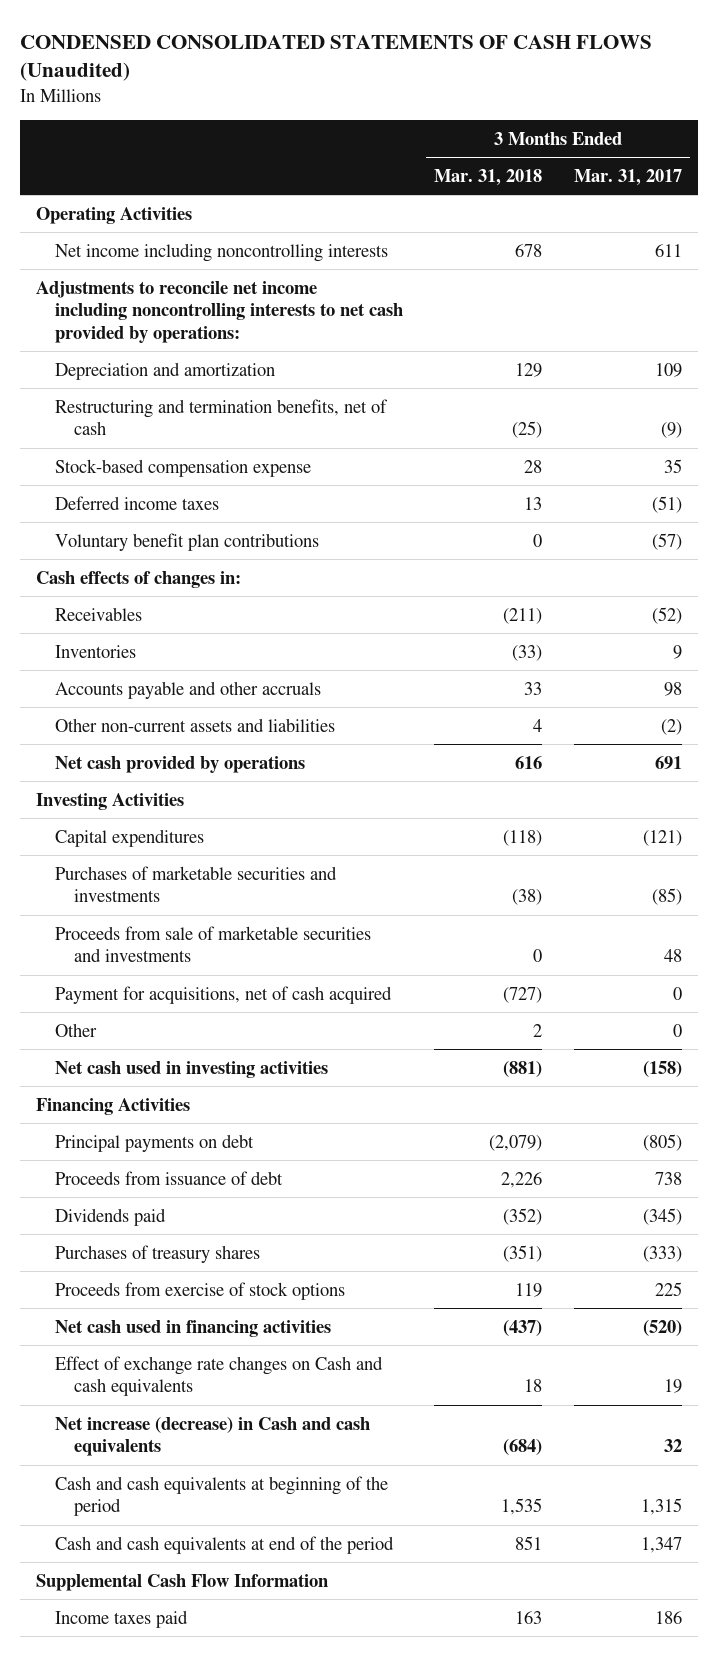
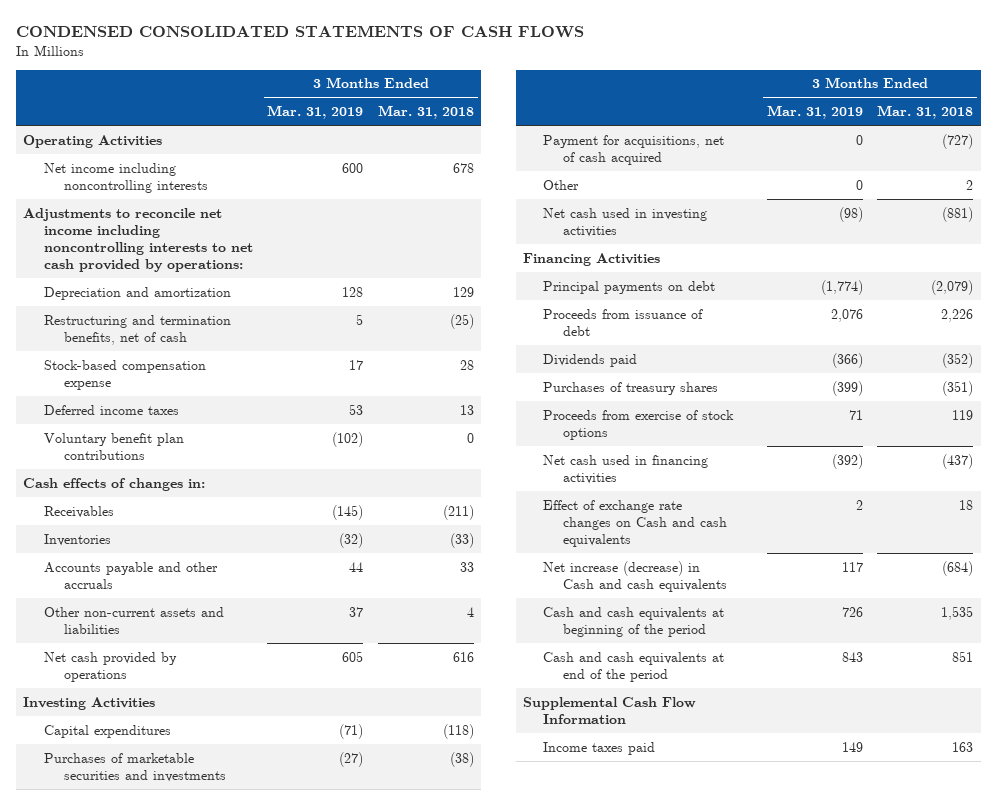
[20,34,653,82] CONDENSED CONSOLIDATED STATEMENTS OF CASH FLOWS (Unaudited) -> [16,25,585,39] CONDENSED CONSOLIDATED STATEMENTS OF CASH FLOWS
[573,168,682,186] Mar. 31, 2017 -> none
none -> [267,105,364,120] Mar. 31, 2019
[54,925,371,963] Proceeds from sale of marketable securities and investments -> none

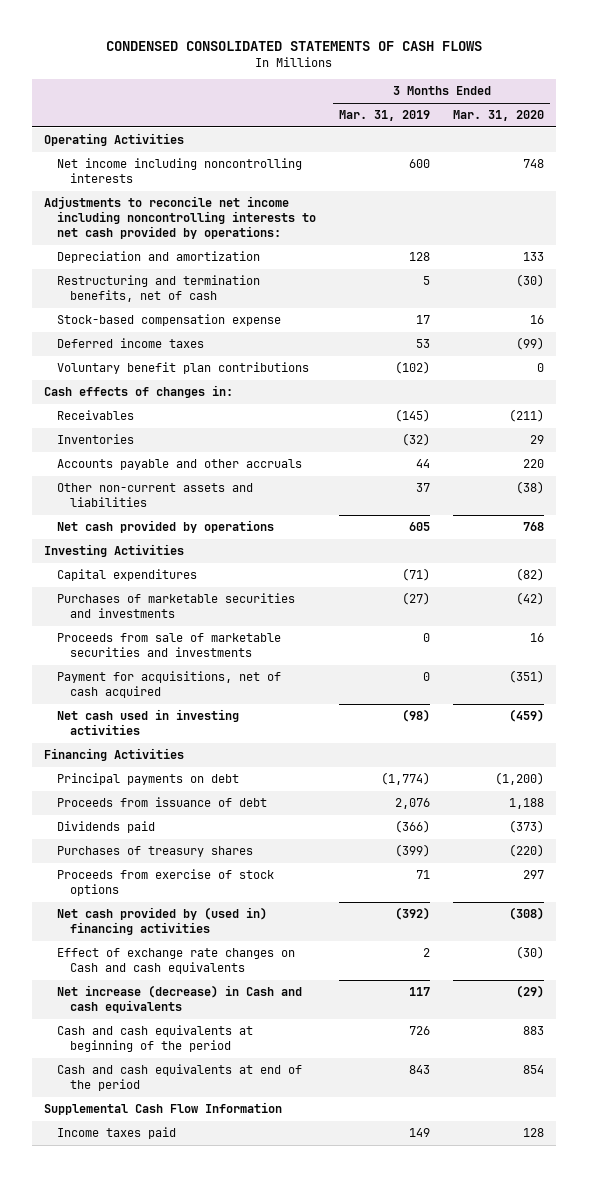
[377,105,474,120] Mar. 31, 2018 -> none
none -> [453,110,545,122] Mar. 31, 2020
none -> [57,633,282,658] Proceeds from sale of marketable securities and investments
[542,179,579,190] Other -> none
[542,454,708,484] Net cash used in financing activities -> [57,907,268,936] Net cash provided by (used in) financing activities

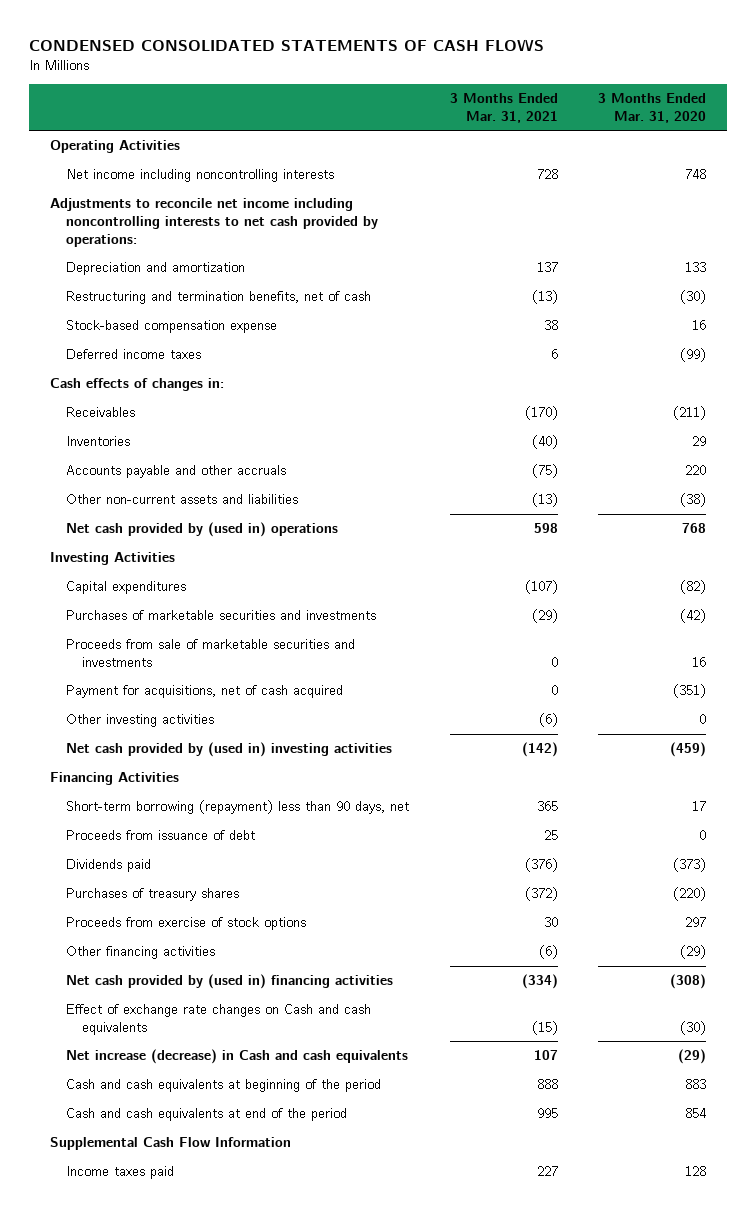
[339,110,431,122] Mar. 31, 2019 -> none
none -> [449,92,558,123] 3 Months Ended Mar. 31, 2021
[57,362,310,375] Voluntary benefit plan contributions -> none
[57,520,275,534] Net cash provided by operations -> [66,522,339,538] Net cash provided by (used in) operations
none -> [66,714,215,728] Other investing activities
[57,709,240,736] Net cash used in investing activities -> [66,742,393,758] Net cash provided by (used in) investing activities
[57,773,240,786] Principal payments on debt -> none
none -> [66,800,410,815] Short-term borrowing (repayment) less than 90 days, net
[509,798,545,810] 1,188 -> [699,830,707,841] 0
none -> [66,946,216,960] Other financing activities

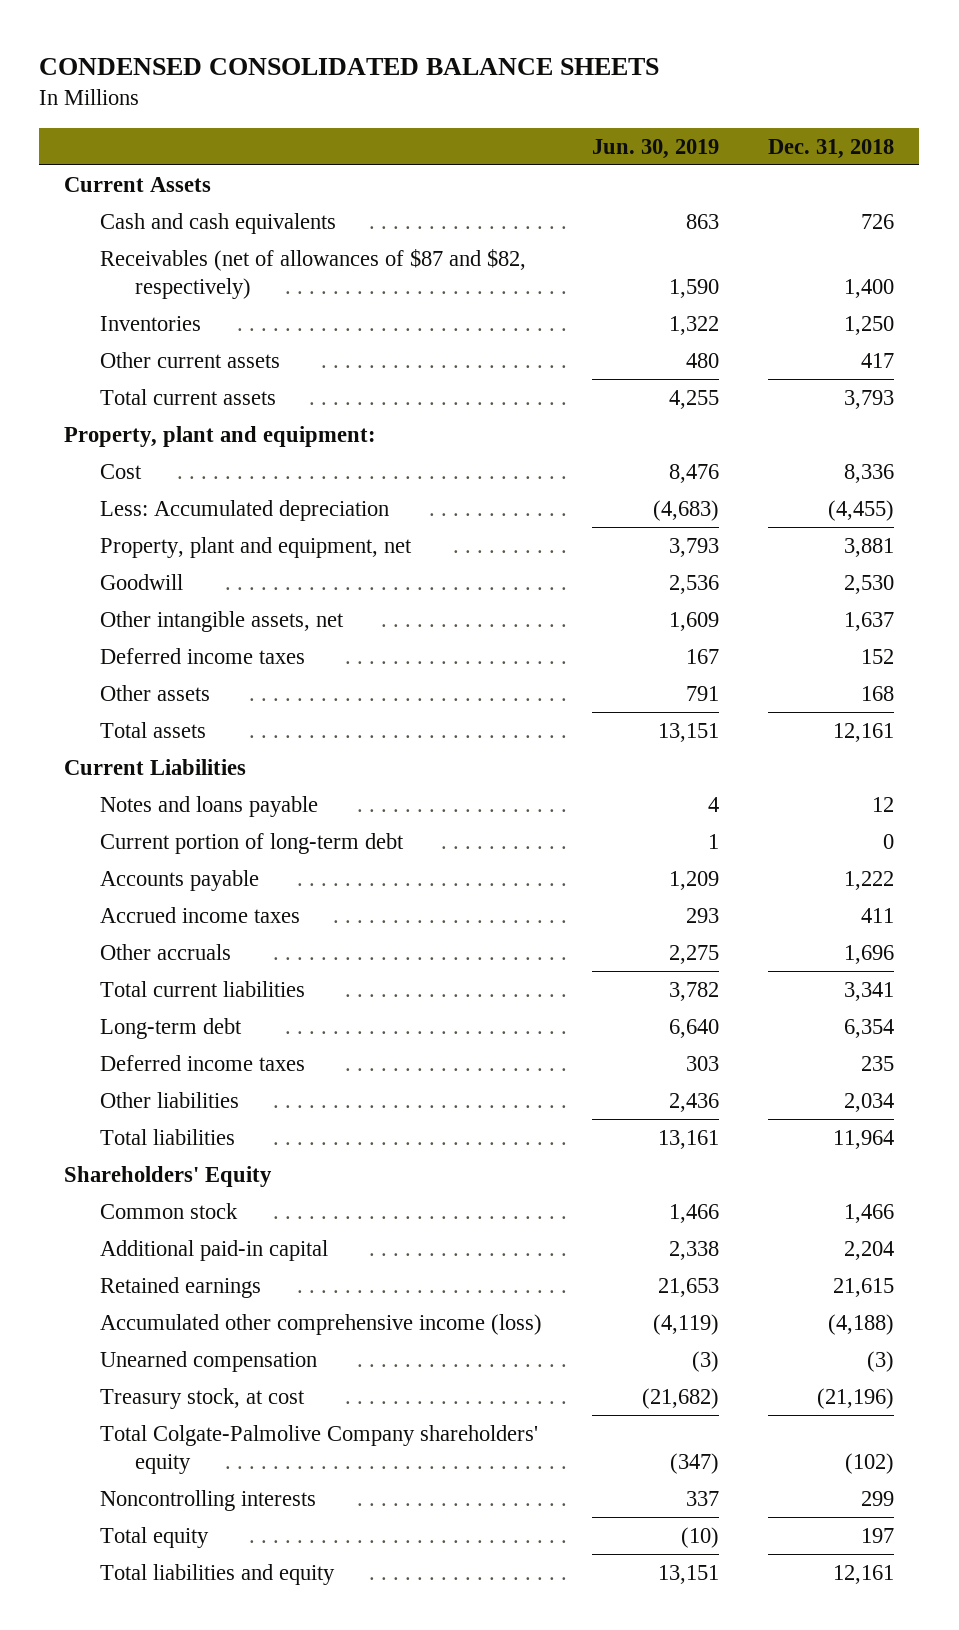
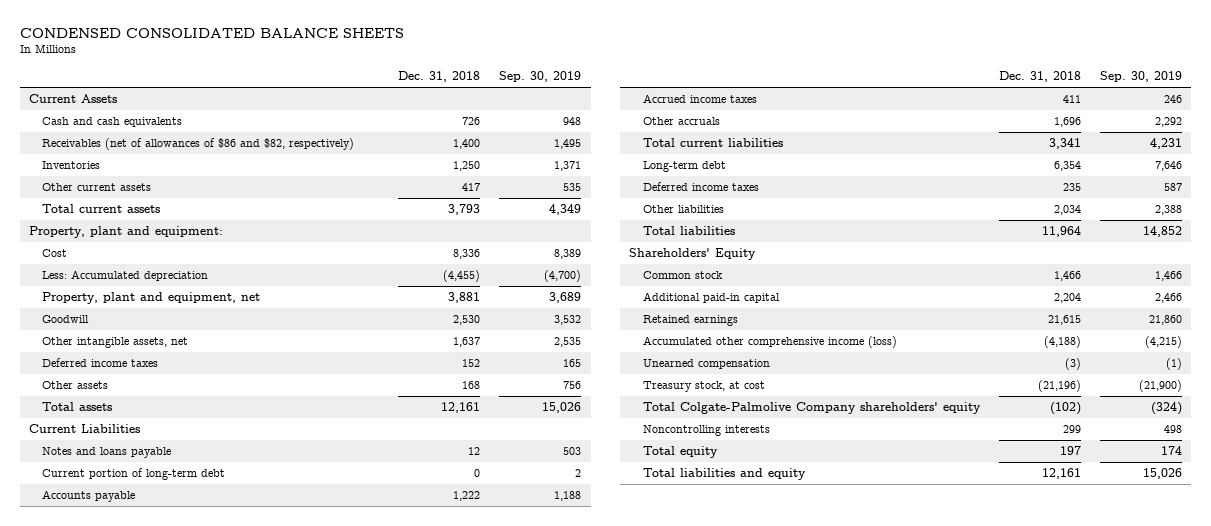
[591,138,719,159] Jun. 30, 2019 -> none
none -> [499,71,582,83] Sep. 30, 2019
[99,248,526,299] Receivables (net of allowances of $87 and $82, respectively) -> [42,138,355,151] Receivables (net of allowances of $86 and $82, respectively)

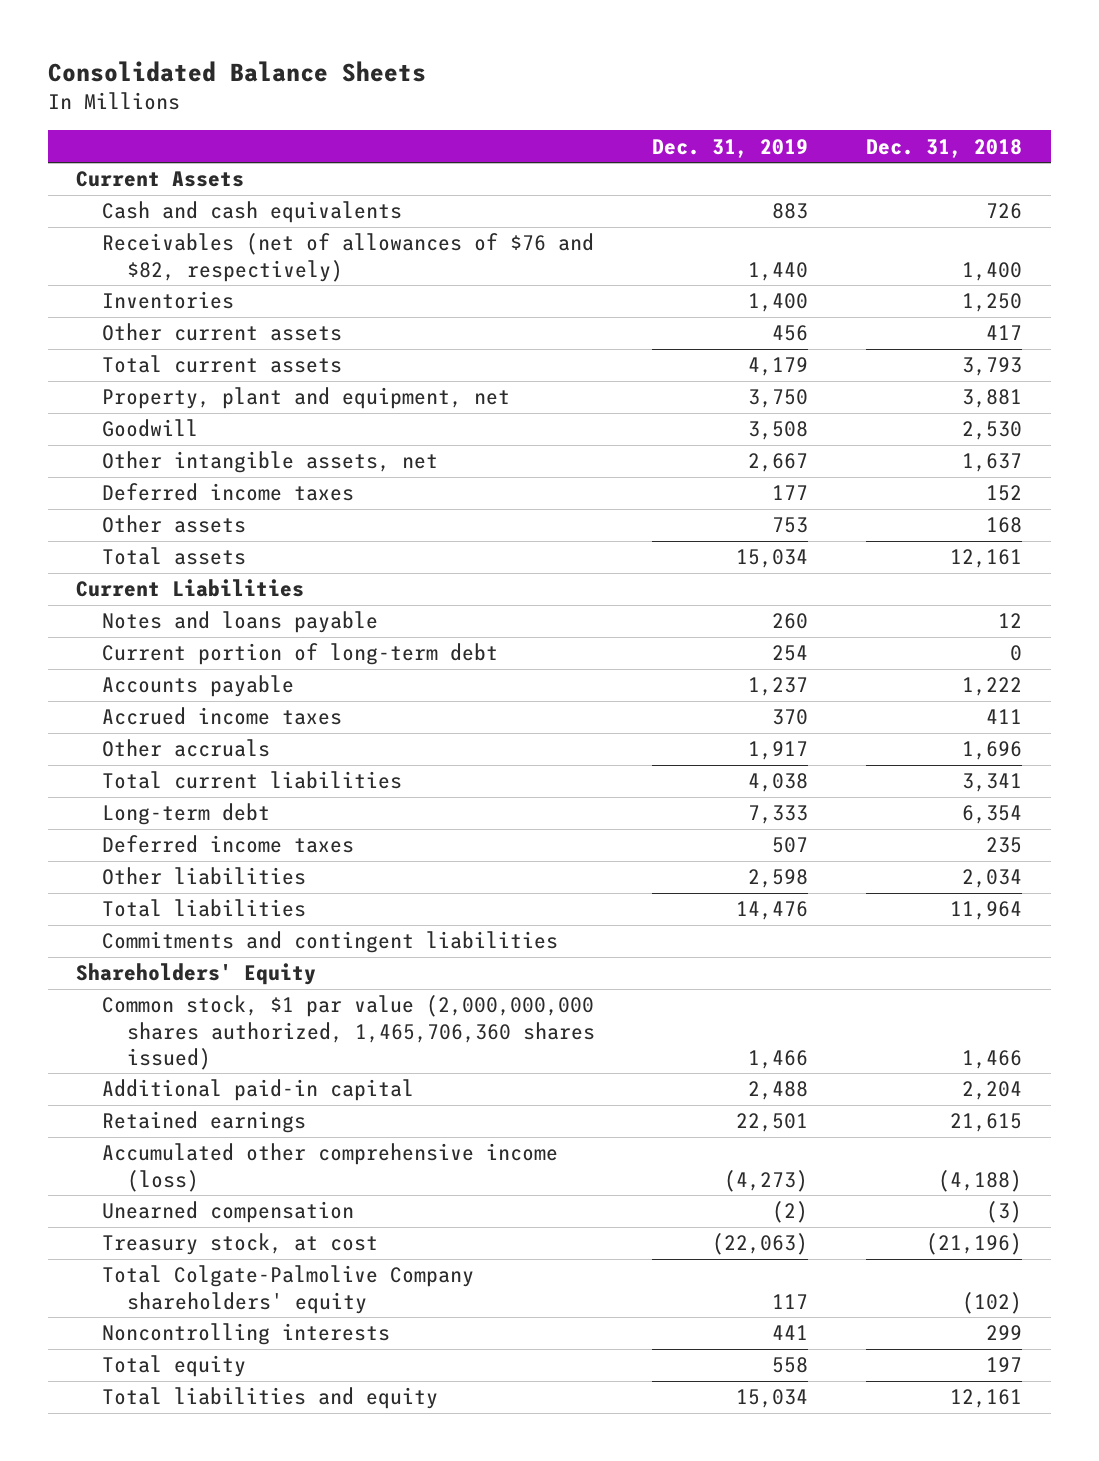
[19,27,404,38] CONDENSED CONSOLIDATED BALANCE SHEETS -> [47,60,426,82] Consolidated Balance Sheets
[499,71,582,83] Sep. 30, 2019 -> none
none -> [652,138,809,158] Dec. 31, 2019
[42,138,355,151] Receivables (net of allowances of $86 and $82, respectively) -> [101,233,594,282] Receivables (net of allowances of $76 and $82, respectively)
[29,226,224,239] Property, plant and equipment: -> none
[42,249,68,258] Cost -> none
[42,270,209,282] Less: Accumulated depreciation -> none
none -> [101,931,558,954] Commitments and contingent liabilities
[642,271,723,280] Common stock -> [101,995,595,1071] Common stock, $1 par value (2,000,000,000 shares authorized, 1,465,706,360 shares issued)

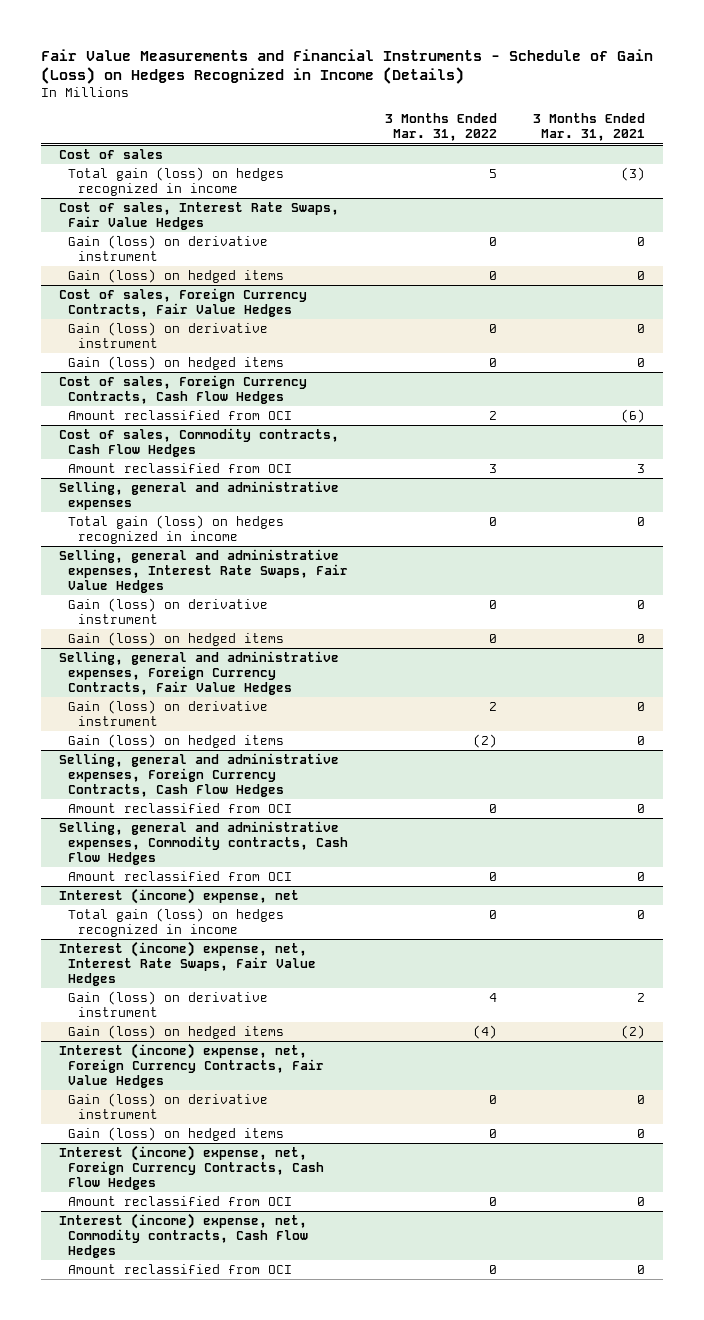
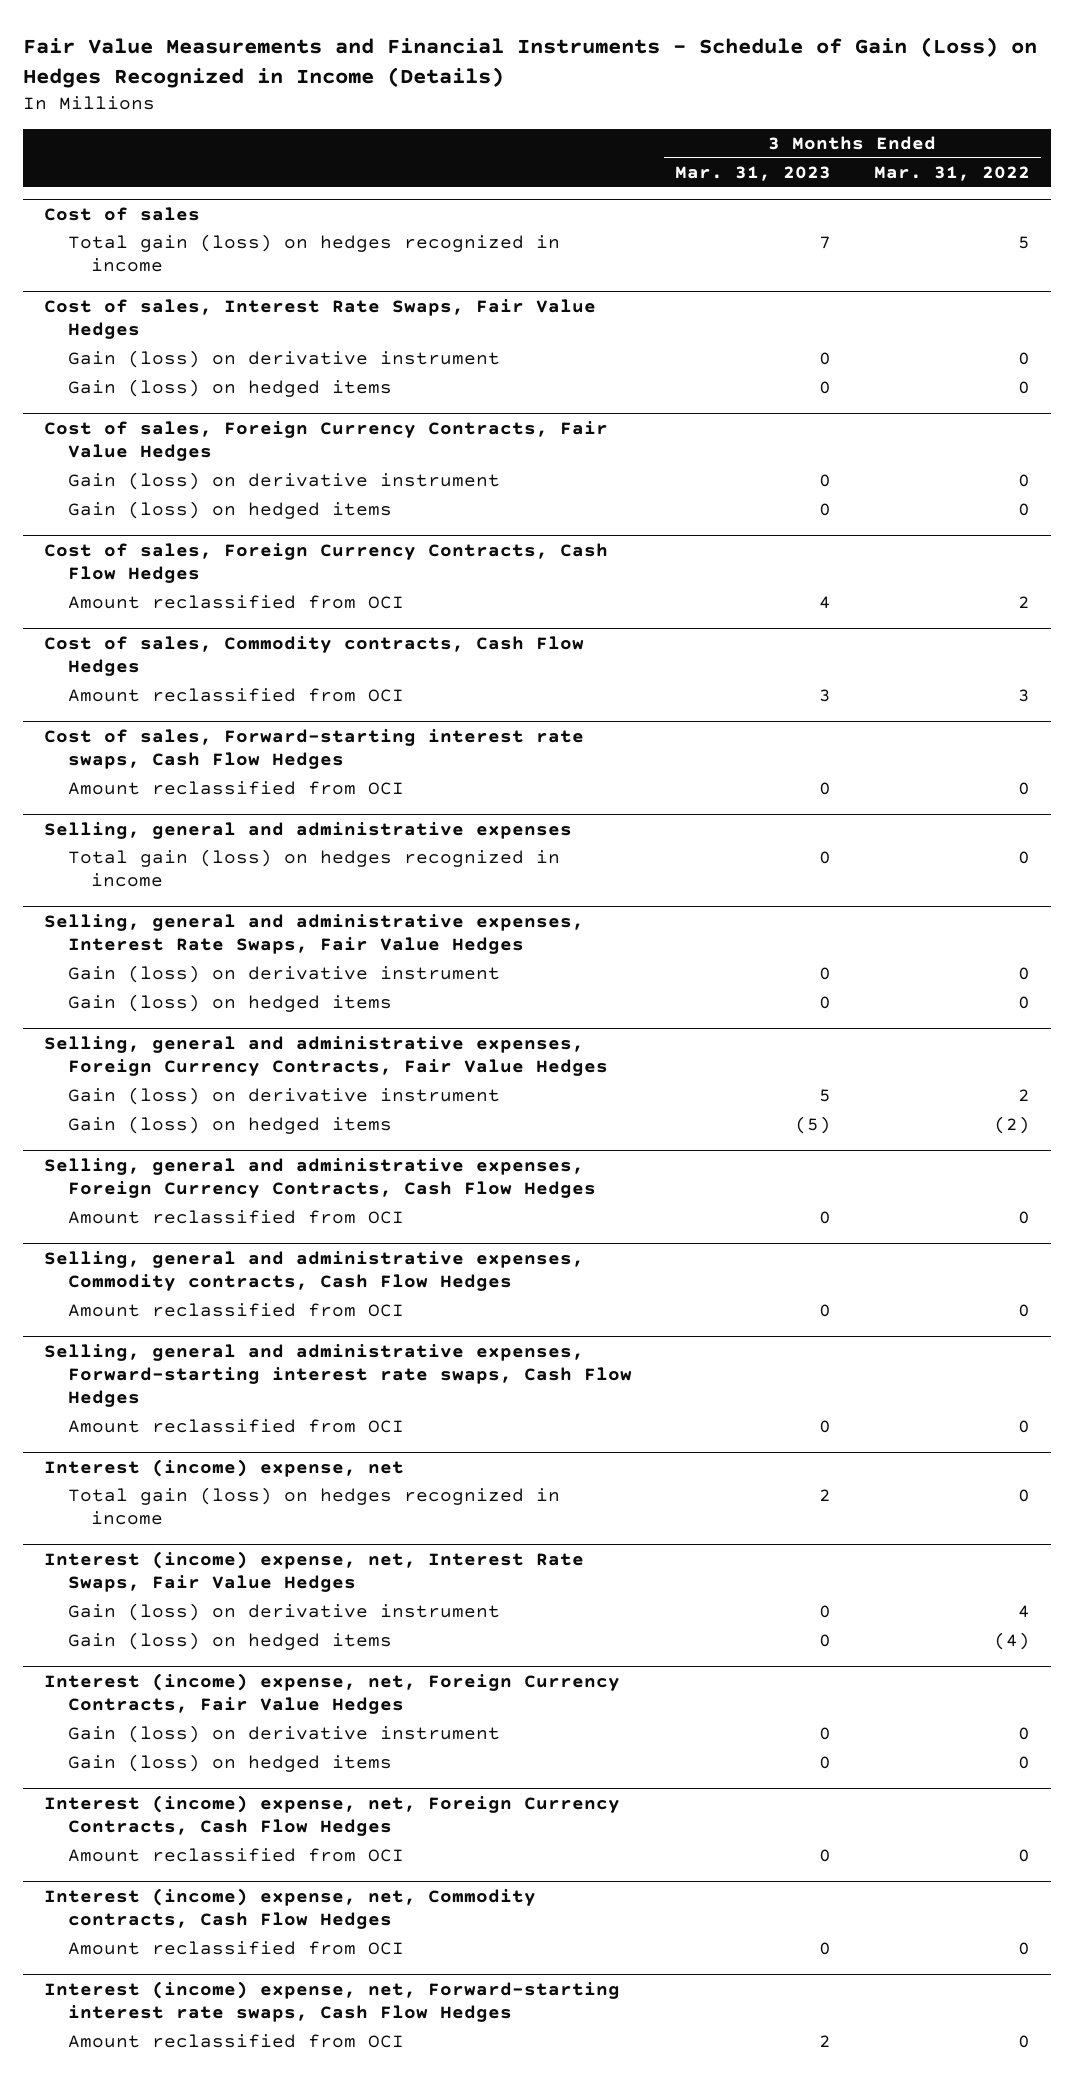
[532,113,645,142] 3 Months Ended Mar. 31, 2021 -> none
none -> [674,165,831,181] Mar. 31, 2023
none -> [44,728,585,770] Cost of sales, Forward-starting interest rate swaps, Cash Flow Hedges
none -> [67,781,404,796] Amount reclassified from OCI
none -> [44,1343,632,1408] Selling, general and administrative expenses, Forward-starting interest rate swaps, Cash Flow Hedges
none -> [67,1419,404,1434] Amount reclassified from OCI
none -> [44,1980,621,2023] Interest (income) expense, net, Forward-starting interest rate swaps, Cash Flow Hedges
none -> [67,2034,404,2049] Amount reclassified from OCI

